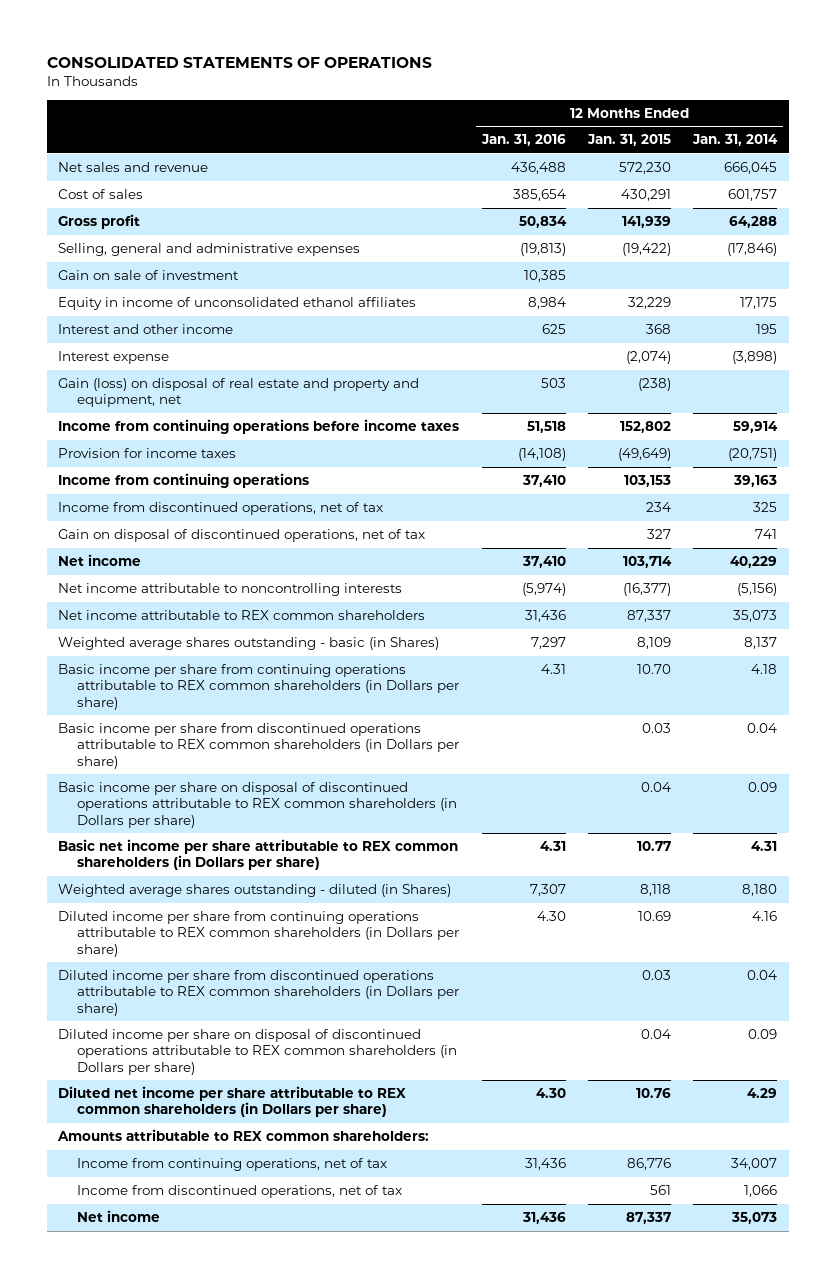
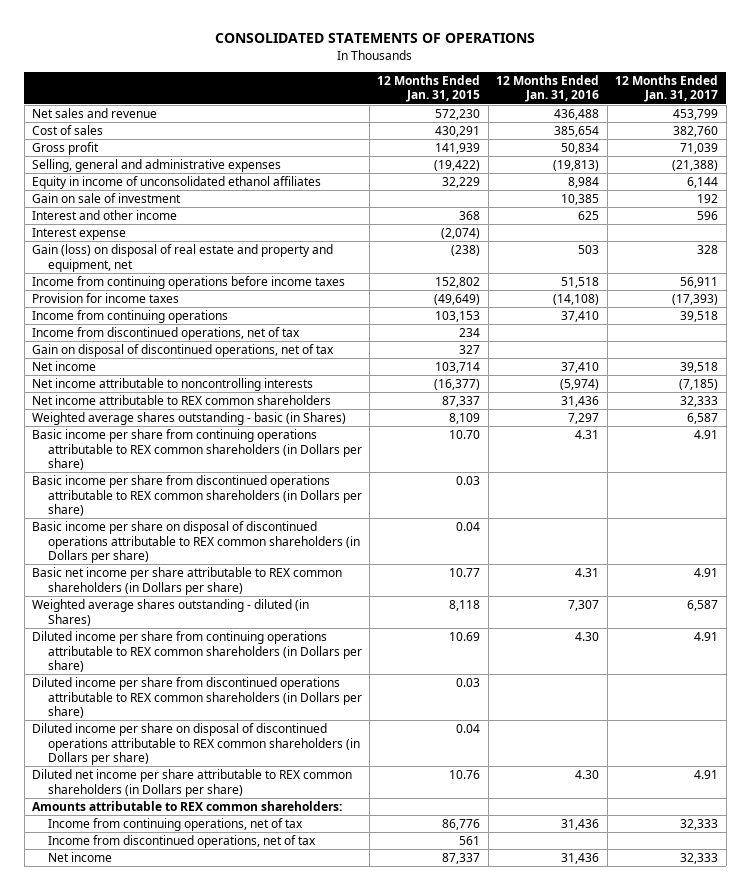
[692,134,779,147] Jan. 31, 2014 -> none
none -> [615,75,719,103] 12 Months Ended Jan. 31, 2017
[58,269,240,280] Gain on sale of investment -> [32,193,182,204] Gain on sale of investment

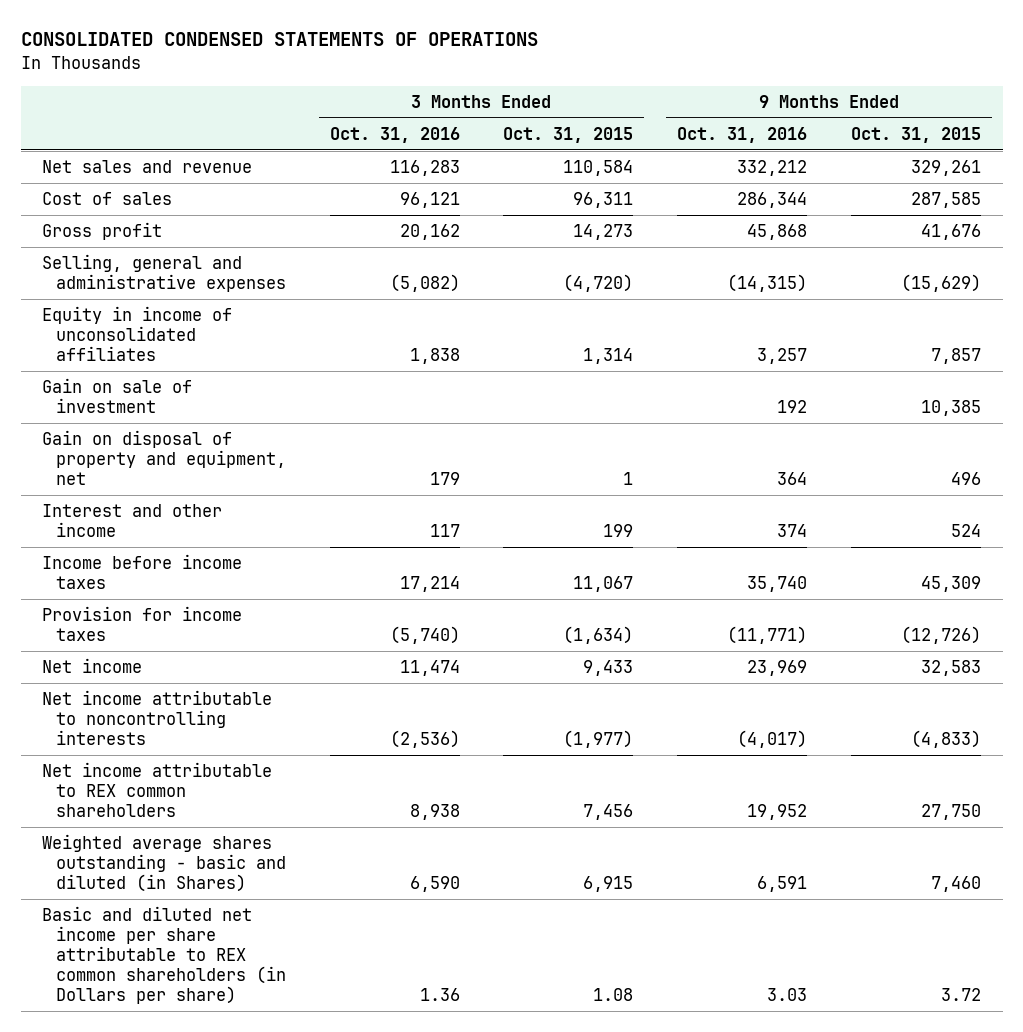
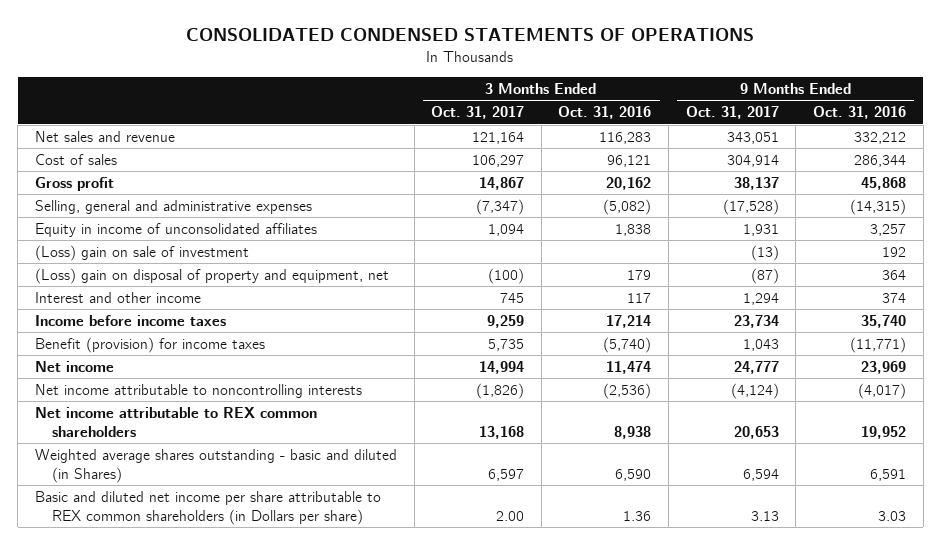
[503,126,634,143] Oct. 31, 2015 -> none
[850,126,981,143] Oct. 31, 2015 -> none
none -> [431,106,525,120] Oct. 31, 2017
none -> [685,106,779,120] Oct. 31, 2017
[42,378,193,414] Gain on sale of investment -> [34,244,249,261] (Loss) gain on sale of investment
[42,430,286,486] Gain on disposal of property and equipment, net -> [34,267,389,284] (Loss) gain on disposal of property and equipment, net
[42,606,243,642] Provision for income taxes -> [34,336,265,353] Benefit (provision) for income taxes

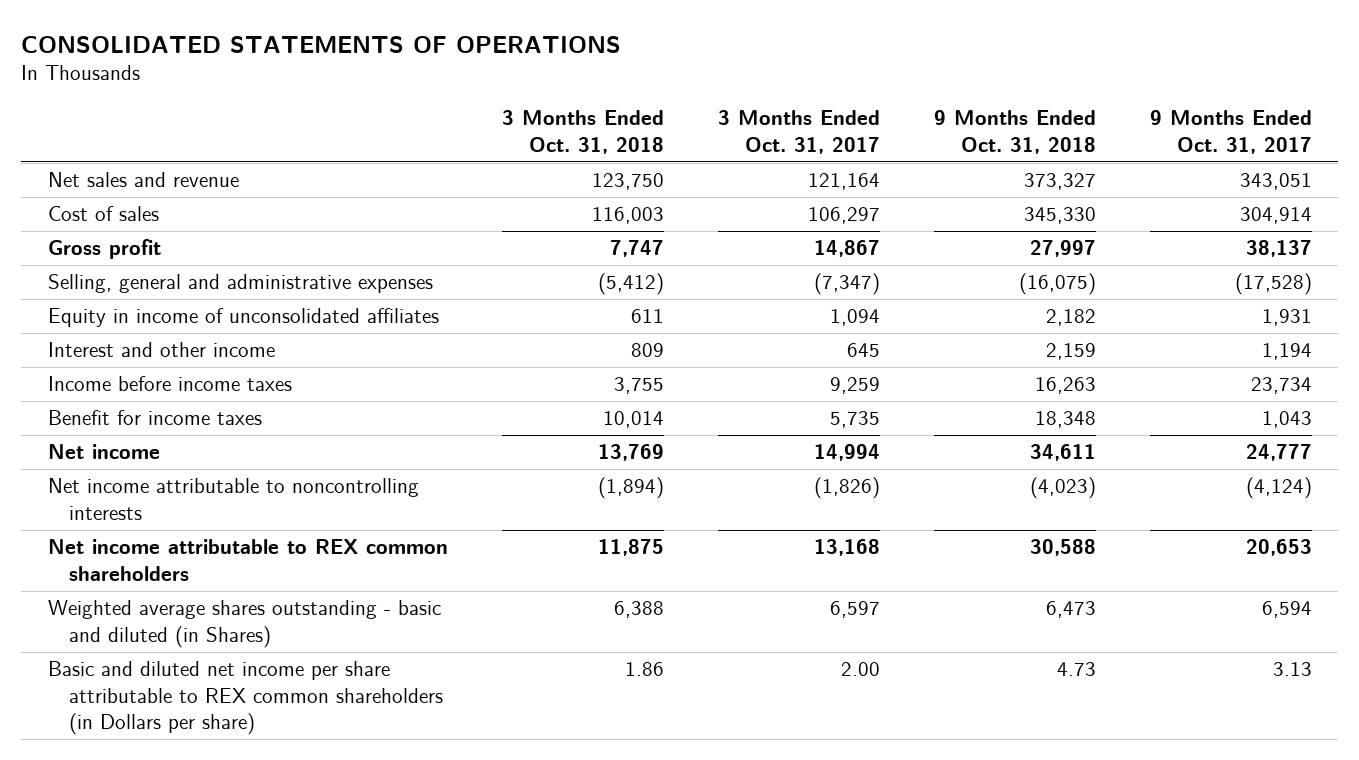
[186,28,755,42] CONSOLIDATED CONDENSED STATEMENTS OF OPERATIONS -> [21,35,622,53] CONSOLIDATED STATEMENTS OF OPERATIONS
[558,106,652,120] Oct. 31, 2016 -> none
[812,106,906,120] Oct. 31, 2016 -> none
none -> [501,110,664,154] 3 Months Ended Oct. 31, 2018
none -> [933,110,1096,154] 9 Months Ended Oct. 31, 2018
[34,244,249,261] (Loss) gain on sale of investment -> none
[34,267,389,284] (Loss) gain on disposal of property and equipment, net -> none
[500,292,525,303] 745 -> [846,343,880,358] 645
[742,292,779,305] 1,294 -> [1261,343,1312,361] 1,194
[34,336,265,353] Benefit (provision) for income taxes -> [47,410,262,426] Benefit for income taxes

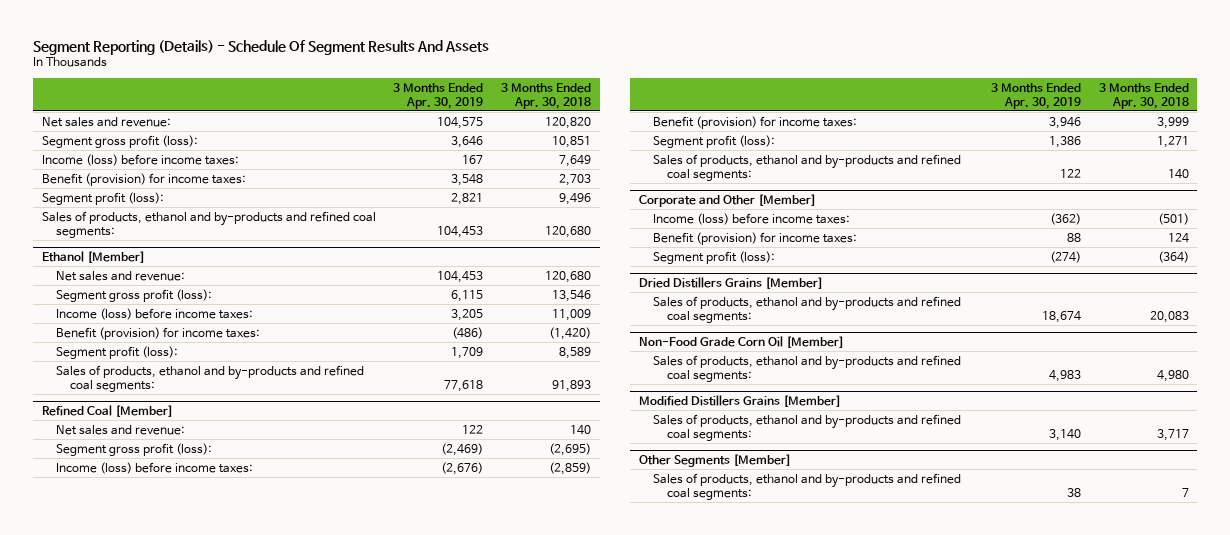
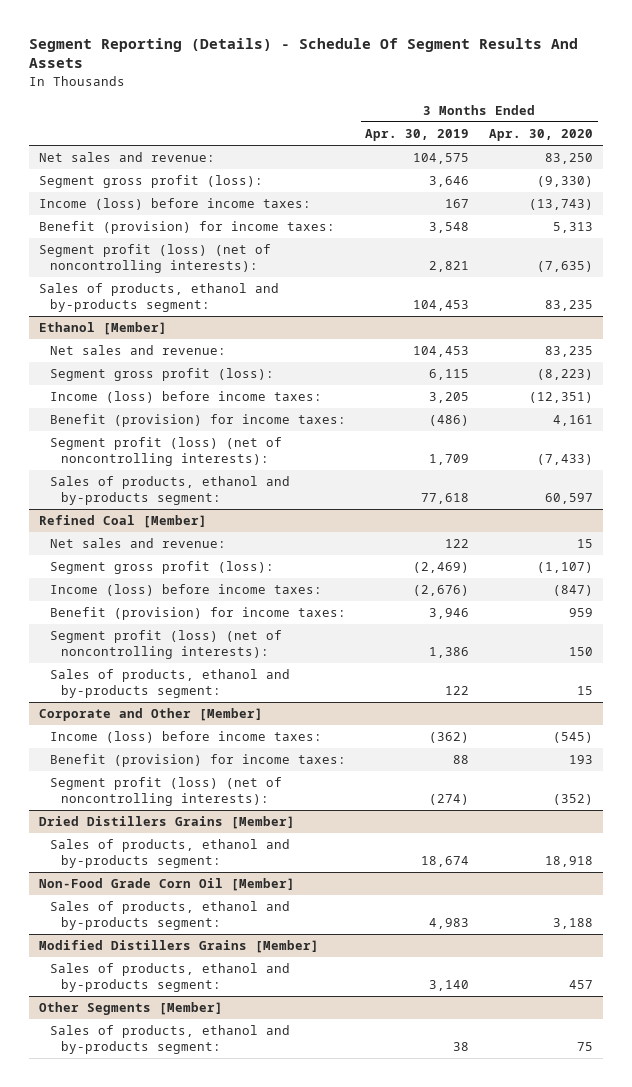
[501,82,592,109] 3 Months Ended Apr. 30, 2018 -> none
none -> [489,128,594,141] Apr. 30, 2020
[41,191,164,205] Segment profit (loss): -> [38,244,271,274] Segment profit (loss) (net of noncontrolling interests):
[41,210,376,238] Sales of products, ethanol and by-products and refined coal segments: -> [38,283,279,313] Sales of products, ethanol and by-products segment:
[55,345,178,359] Segment profit (loss): -> [49,437,282,467] Segment profit (loss) (net of noncontrolling interests):
[55,364,364,392] Sales of products, ethanol and by-products and refined coal segments: -> [49,476,290,506] Sales of products, ethanol and by-products segment:
[652,134,775,148] Segment profit (loss): -> [49,630,282,660] Segment profit (loss) (net of noncontrolling interests):
[652,153,961,181] Sales of products, ethanol and by-products and refined coal segments: -> [49,669,290,699] Sales of products, ethanol and by-products segment:
[652,250,775,264] Segment profit (loss): -> [49,777,282,807] Segment profit (loss) (net of noncontrolling interests):
[652,295,961,323] Sales of products, ethanol and by-products and refined coal segments: -> [49,839,290,869] Sales of products, ethanol and by-products segment:
[652,354,961,382] Sales of products, ethanol and by-products and refined coal segments: -> [49,901,290,931] Sales of products, ethanol and by-products segment:
[652,413,961,441] Sales of products, ethanol and by-products and refined coal segments: -> [49,963,290,993] Sales of products, ethanol and by-products segment:
[652,472,961,500] Sales of products, ethanol and by-products and refined coal segments: -> [49,1025,290,1055] Sales of products, ethanol and by-products segment:

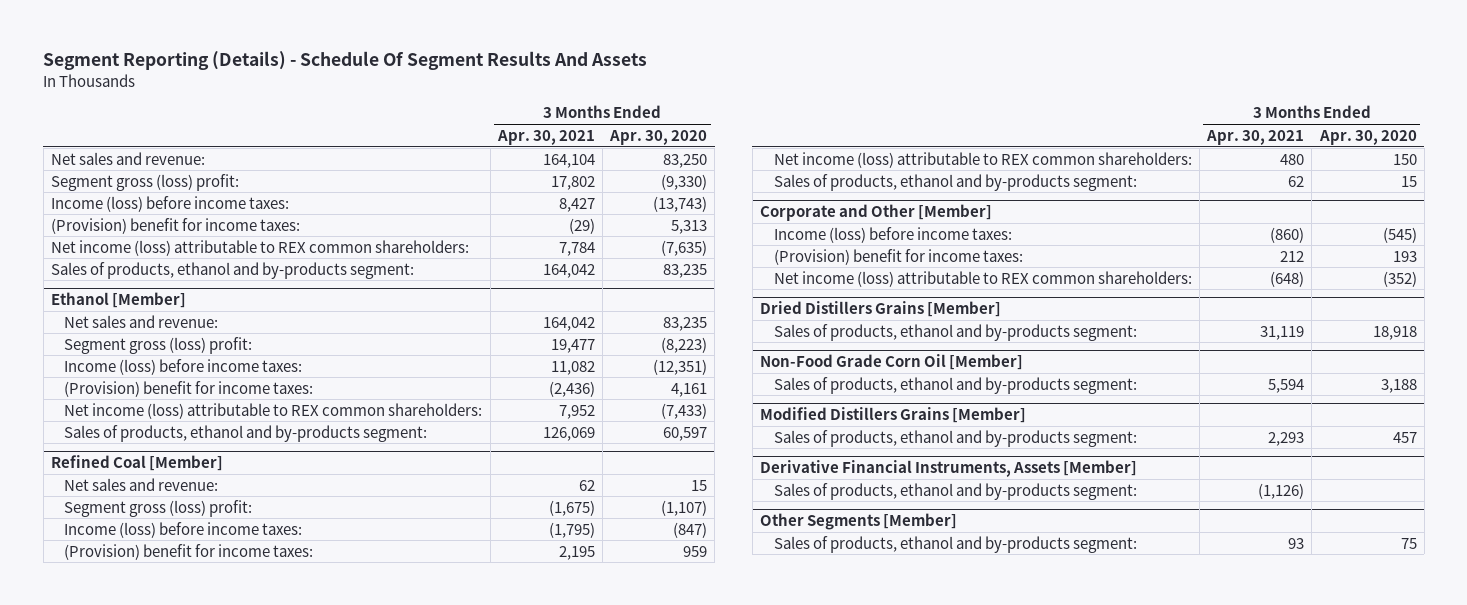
[365,128,470,141] Apr. 30, 2019 -> none
none -> [496,129,595,145] Apr. 30, 2021
[38,175,263,189] Segment gross profit (loss): -> [50,173,239,191] Segment gross (loss) profit:
[38,221,335,235] Benefit (provision) for income taxes: -> [50,217,300,234] (Provision) benefit for income taxes:
[38,244,271,274] Segment profit (loss) (net of noncontrolling interests): -> [50,239,469,256] Net income (loss) attributable to REX common shareholders:
[49,368,274,382] Segment gross profit (loss): -> [64,336,253,354] Segment gross (loss) profit:
[49,414,346,428] Benefit (provision) for income taxes: -> [64,380,314,397] (Provision) benefit for income taxes:
[49,437,282,467] Segment profit (loss) (net of noncontrolling interests): -> [64,402,483,419] Net income (loss) attributable to REX common shareholders:
[49,561,274,575] Segment gross profit (loss): -> [64,499,253,517] Segment gross (loss) profit:
[49,607,346,621] Benefit (provision) for income taxes: -> [64,543,314,560] (Provision) benefit for income taxes:
[49,630,282,660] Segment profit (loss) (net of noncontrolling interests): -> [773,151,1192,168] Net income (loss) attributable to REX common shareholders:
[49,754,346,768] Benefit (provision) for income taxes: -> [773,248,1023,265] (Provision) benefit for income taxes:
[49,777,282,807] Segment profit (loss) (net of noncontrolling interests): -> [773,270,1192,287] Net income (loss) attributable to REX common shareholders:
none -> [760,460,1138,478] Derivative Financial Instruments, Assets [Member]
none -> [773,482,1137,500] Sales of products, ethanol and by-products segment:

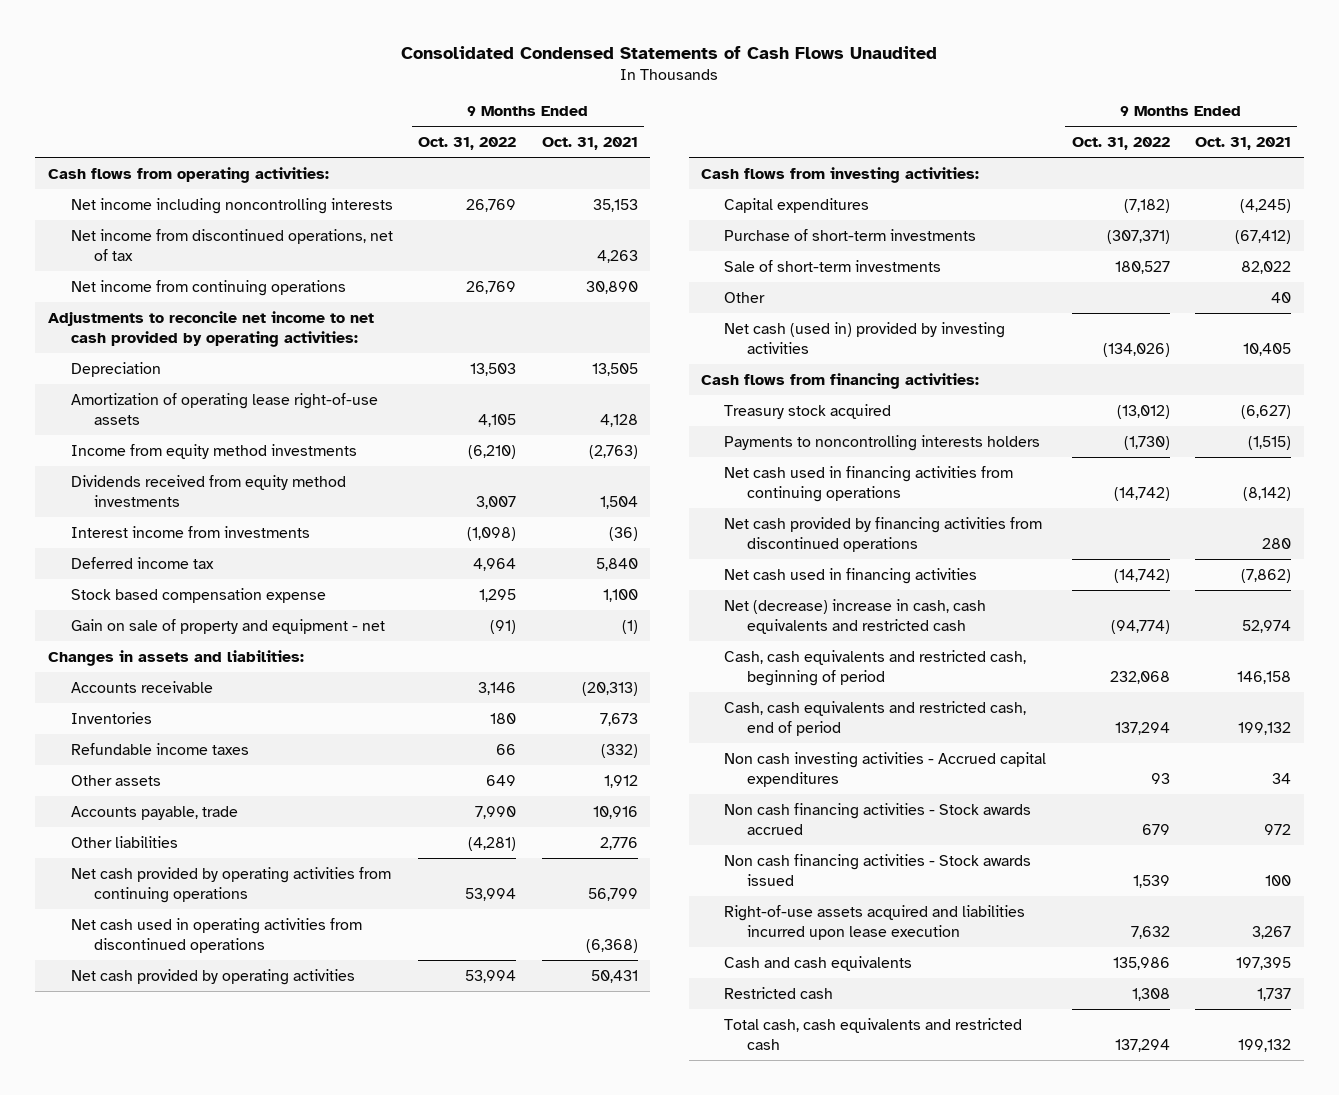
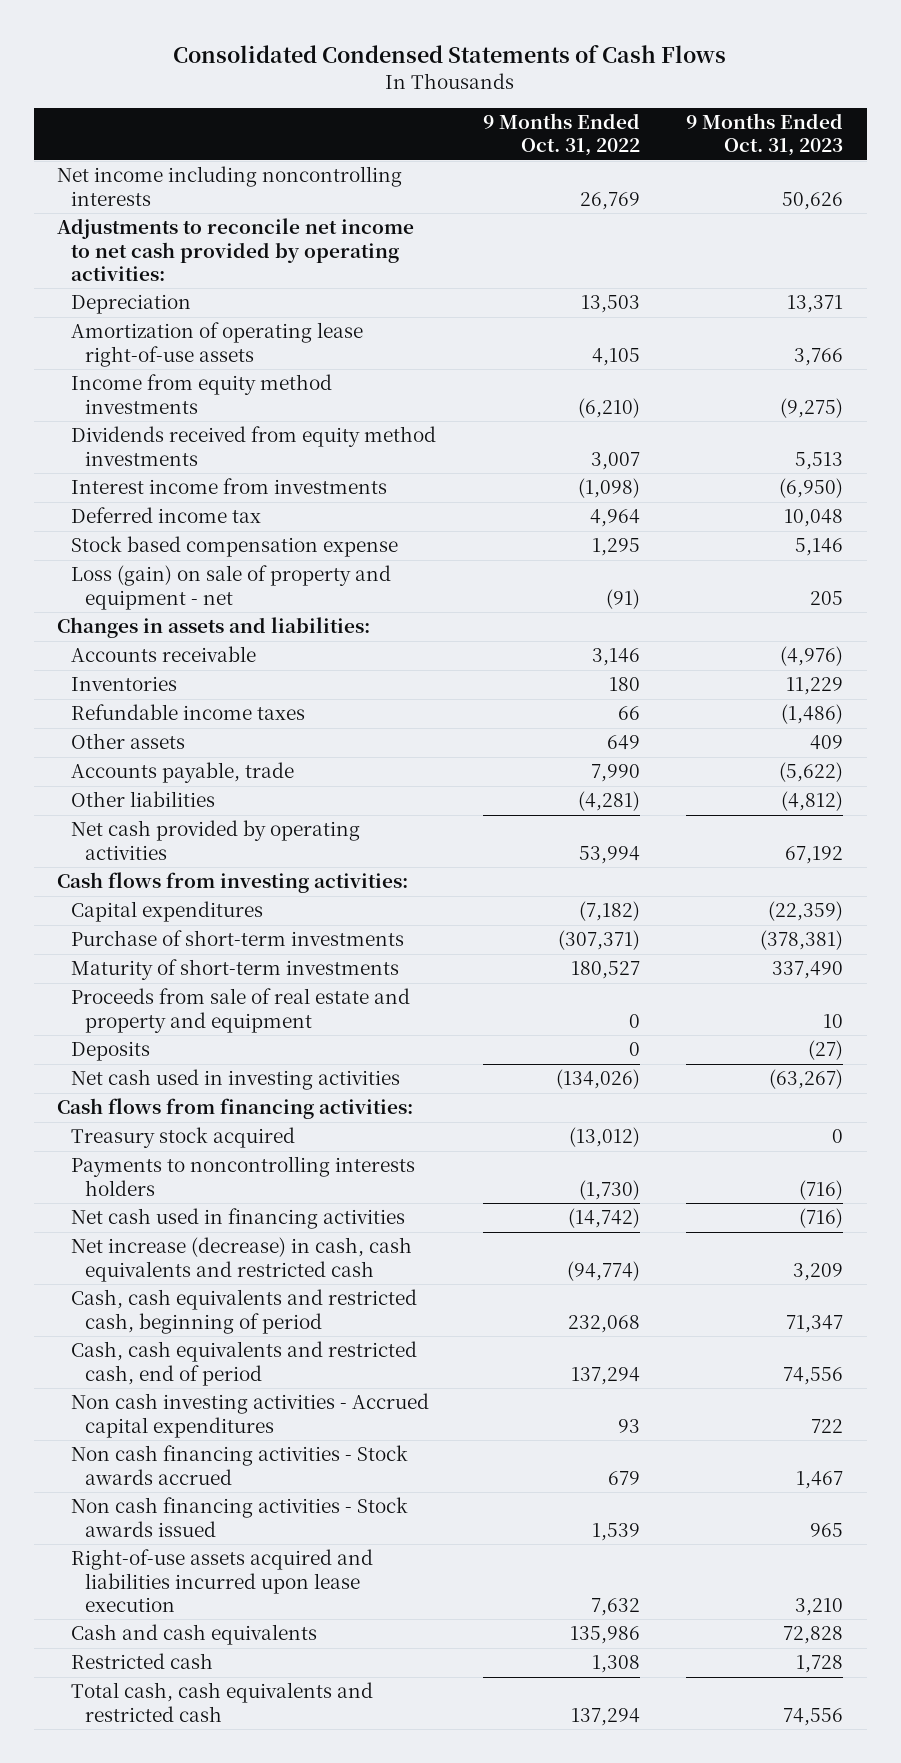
[401,46,938,60] Consolidated Condensed Statements of Cash Flows Unaudited -> [173,45,727,64] Consolidated Condensed Statements of Cash Flows
[541,136,638,150] Oct. 31, 2021 -> none
none -> [686,113,844,157] 9 Months Ended Oct. 31, 2023
[48,166,330,183] Cash flows from operating activities: -> none
[70,228,393,261] Net income from discontinued operations, net of tax -> none
[70,279,346,296] Net income from continuing operations -> none
[70,618,385,634] Gain on sale of property and equipment - net -> [71,565,392,610] Loss (gain) on sale of property and equipment - net
[70,866,391,903] Net cash provided by operating activities from continuing operations -> none
[70,917,362,953] Net cash used in operating activities from discontinued operations -> none
[724,291,766,303] Other -> none
[724,259,942,272] Sale of short-term investments -> [71,959,400,981] Maturity of short-term investments
none -> [71,988,411,1033] Proceeds from sale of real estate and property and equipment
none -> [71,1041,151,1062] Deposits
[724,321,1006,354] Net cash (used in) provided by investing activities -> [71,1069,401,1091] Net cash used in investing activities
[724,465,1014,502] Net cash used in financing activities from continuing operations -> none
[724,516,1043,552] Net cash provided by financing activities from discontinued operations -> none
[724,598,987,634] Net (decrease) increase in cash, cash equivalents and restricted cash -> [71,1237,413,1282] Net increase (decrease) in cash, cash equivalents and restricted cash

